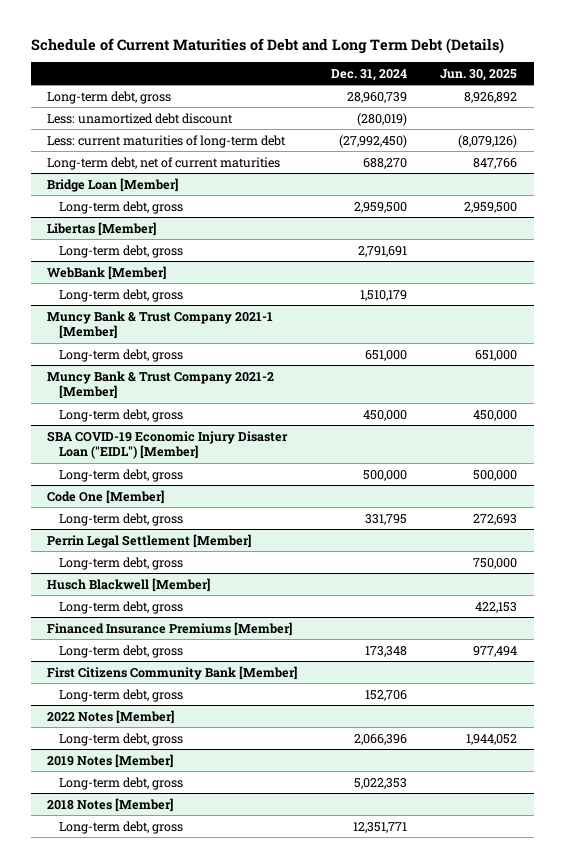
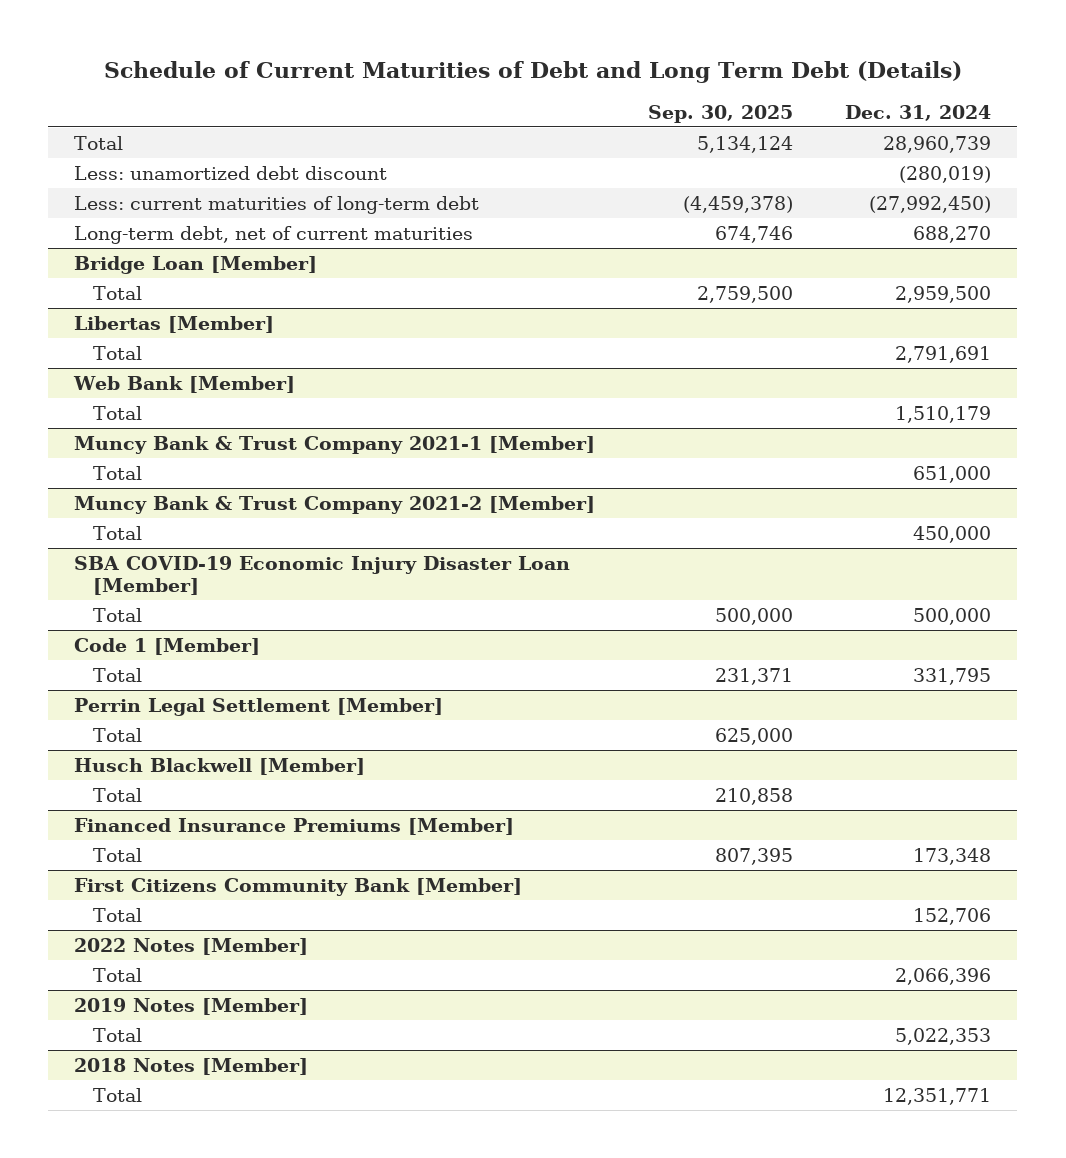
[439,68,517,81] Jun. 30, 2025 -> none
none -> [647,104,793,123] Sep. 30, 2025
[47,90,172,104] Long-term debt, gross -> [74,135,124,150] Total
[59,200,184,214] Long-term debt, gross -> [92,285,142,300] Total
[59,244,184,258] Long-term debt, gross -> [92,345,142,360] Total
[47,265,167,280] WebBank [Member] -> [73,375,296,393] Web Bank [Member]
[59,288,184,302] Long-term debt, gross -> [92,405,142,420] Total
[59,348,184,362] Long-term debt, gross -> [92,465,142,480] Total
[59,408,184,422] Long-term debt, gross -> [92,525,142,540] Total
[47,430,289,460] SBA COVID-19 Economic Injury Disaster Loan ("EIDL") [Member] -> [74,555,571,596] SBA COVID-19 Economic Injury Disaster Loan [Member]
[59,468,184,482] Long-term debt, gross -> [92,607,142,622] Total
[47,489,165,504] Code One [Member] -> [74,637,261,655] Code 1 [Member]
[59,512,184,526] Long-term debt, gross -> [92,667,142,682] Total
[59,556,184,570] Long-term debt, gross -> [92,727,142,742] Total
[59,600,184,614] Long-term debt, gross -> [92,787,142,802] Total
[59,644,184,658] Long-term debt, gross -> [92,847,142,862] Total
[59,688,184,702] Long-term debt, gross -> [92,907,142,922] Total
[59,732,184,746] Long-term debt, gross -> [92,967,142,982] Total
[59,776,184,790] Long-term debt, gross -> [92,1027,142,1042] Total
[59,820,184,834] Long-term debt, gross -> [92,1087,142,1102] Total

